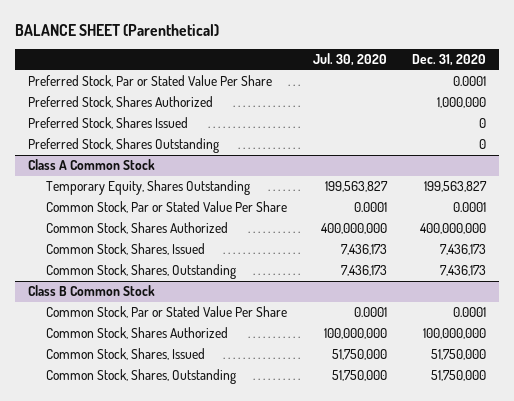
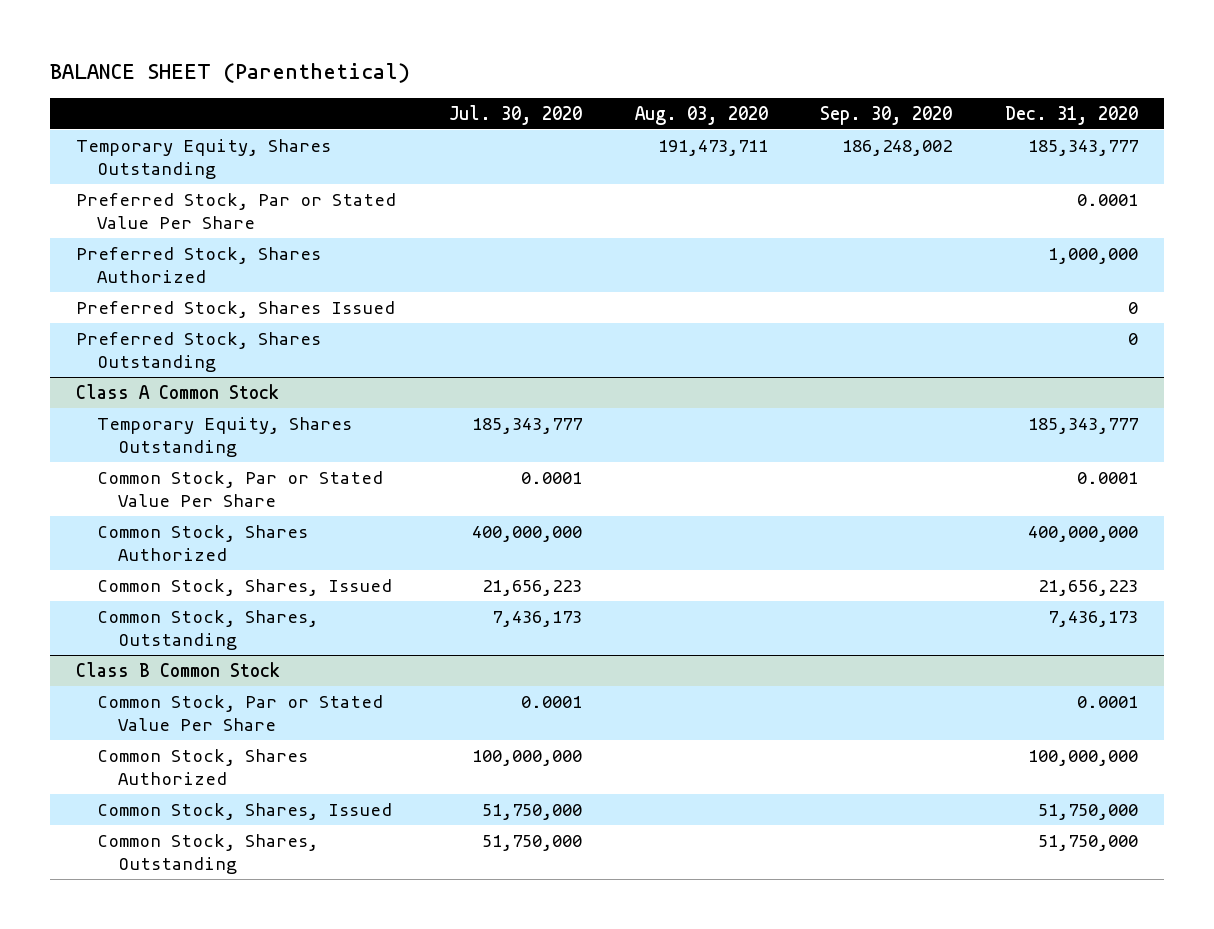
none -> [634,105,768,125] Aug. 03, 2020
none -> [820,105,953,125] Sep. 30, 2020
none -> [76,138,332,180] Temporary Equity, Shares Outstanding
[324,181,388,193] 199,563,827 -> [472,417,583,434] 185,343,777
[423,181,487,193] 199,563,827 -> [1027,417,1138,434] 185,343,777
[340,244,387,256] 7,436,173 -> [482,579,583,596] 21,656,223
[439,244,486,256] 7,436,173 -> [1037,579,1138,596] 21,656,223

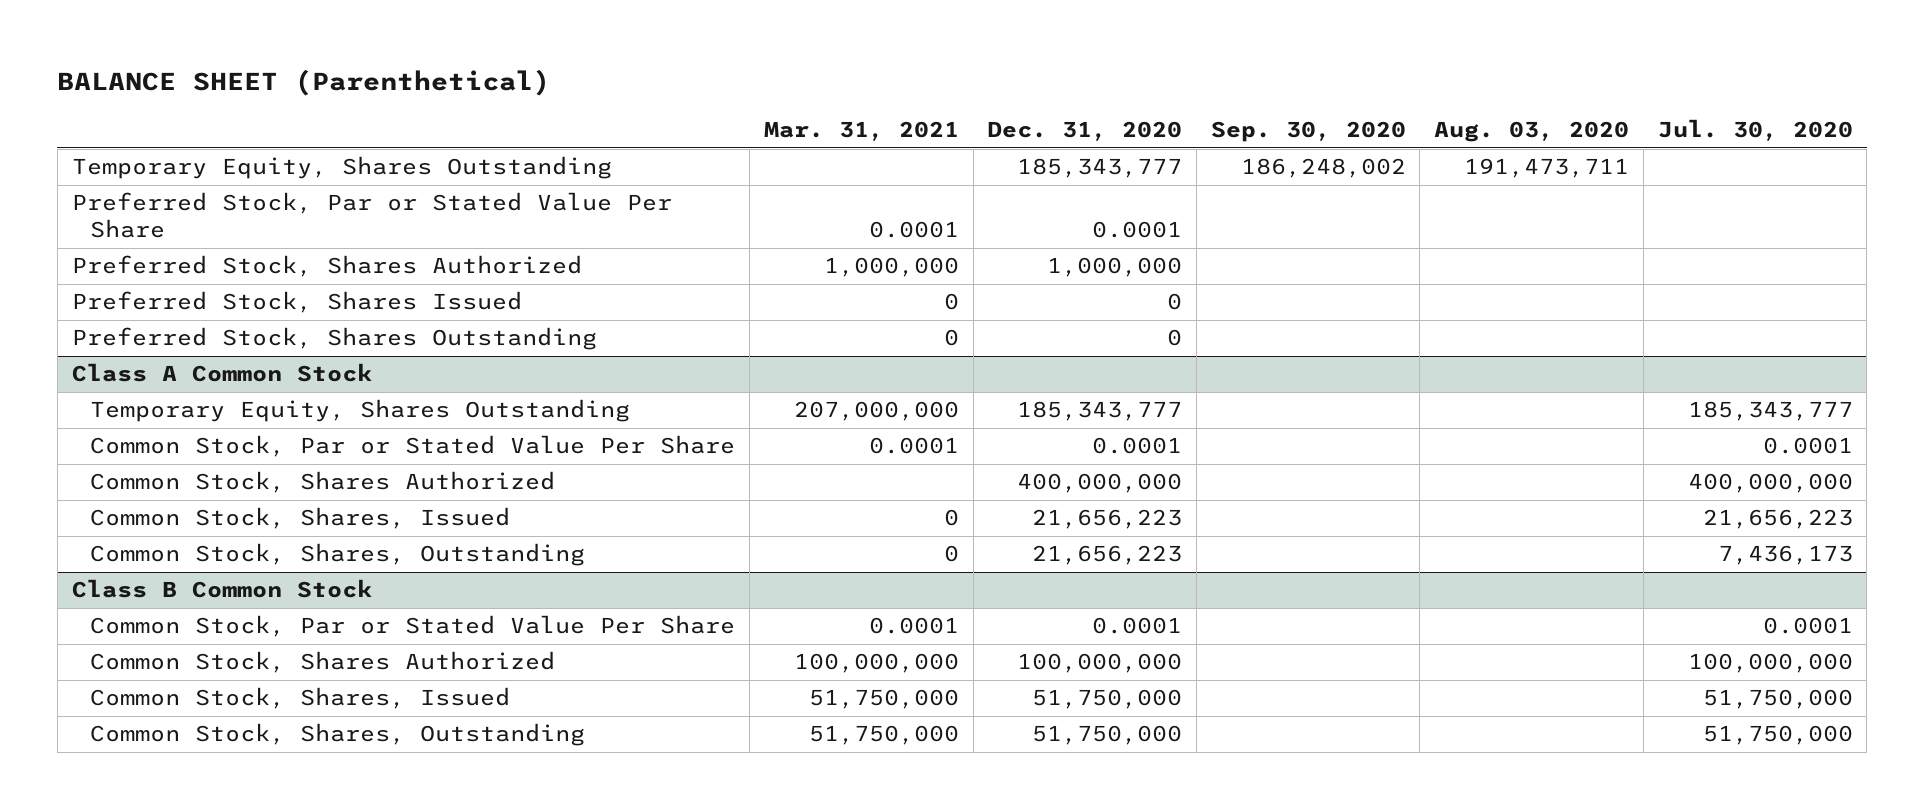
none -> [763,121,959,142] Mar. 31, 2021
[1047,610,1138,627] 7,436,173 -> [1032,545,1183,566] 21,656,223

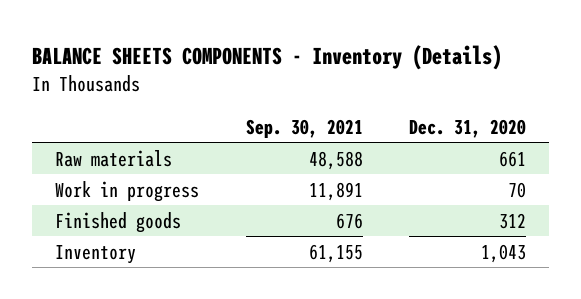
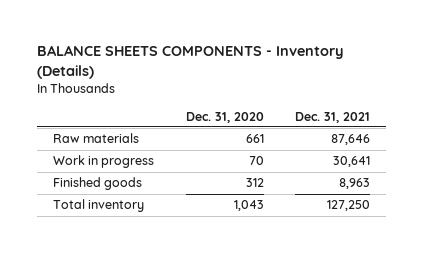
[245,118,363,138] Sep. 30, 2021 -> none
none -> [295,111,371,123] Dec. 31, 2021
[55,244,137,264] Inventory -> [52,199,144,213] Total inventory

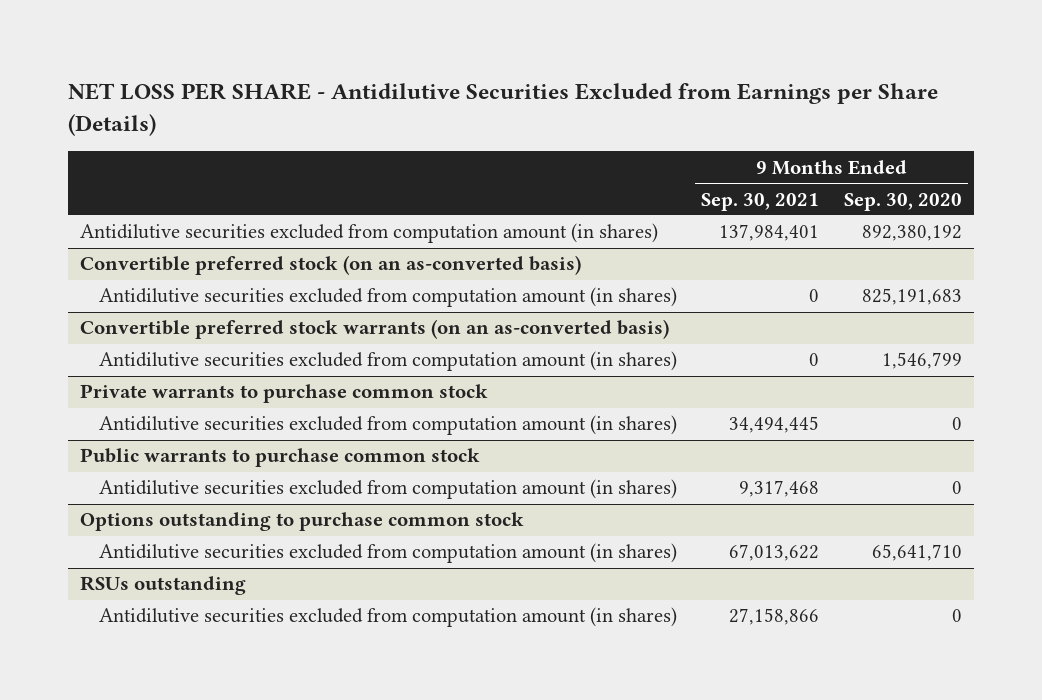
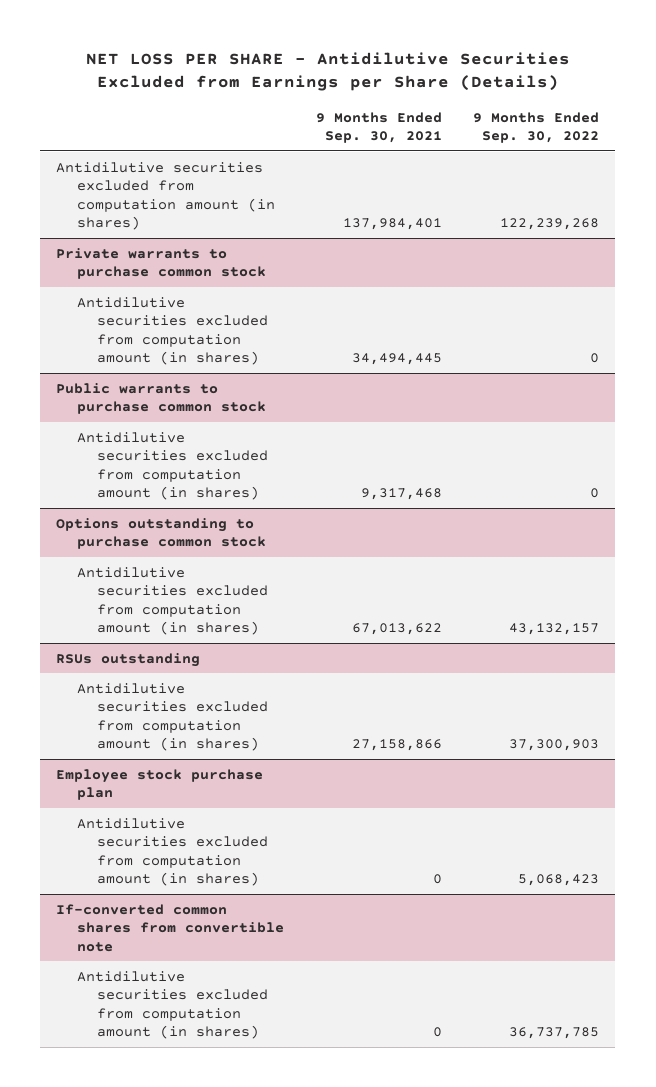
[844,192,963,211] Sep. 30, 2020 -> none
none -> [473,111,600,144] 9 Months Ended Sep. 30, 2022
[80,255,582,276] Convertible preferred stock (on an as-converted basis) -> none
[98,287,677,308] Antidilutive securities excluded from computation amount (in shares) -> none
[80,319,670,340] Convertible preferred stock warrants (on an as-converted basis) -> none
[98,351,677,372] Antidilutive securities excluded from computation amount (in shares) -> none
none -> [56,768,264,801] Employee stock purchase plan
none -> [76,817,269,887] Antidilutive securities excluded from computation amount (in shares)
none -> [56,903,284,952] If-converted common shares from convertible note
none -> [76,970,269,1040] Antidilutive securities excluded from computation amount (in shares)

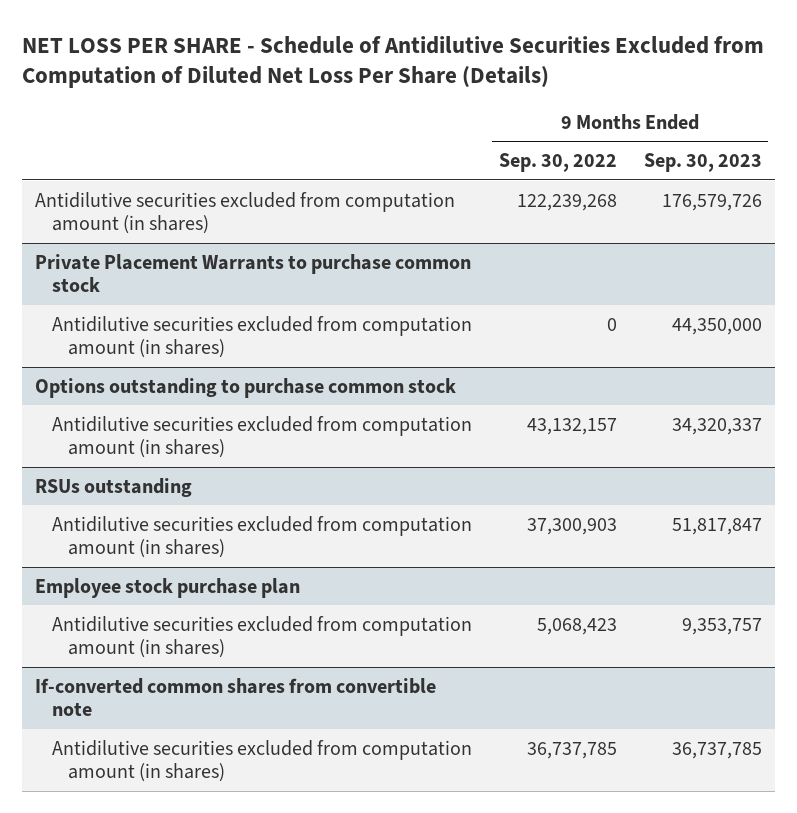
[85,51,570,92] NET LOSS PER SHARE - Antidilutive Securities Excluded from Earnings per Share (Details) -> [21,35,764,89] NET LOSS PER SHARE - Schedule of Antidilutive Securities Excluded from Computation of Diluted Net Loss Per Share (Details)
[315,111,442,144] 9 Months Ended Sep. 30, 2021 -> none
none -> [643,153,762,173] Sep. 30, 2023
[76,296,269,366] Antidilutive securities excluded from computation amount (in shares) -> none
[56,382,266,415] Public warrants to purchase common stock -> none
[56,247,266,280] Private warrants to purchase common stock -> [35,253,472,293] Private Placement Warrants to purchase common stock

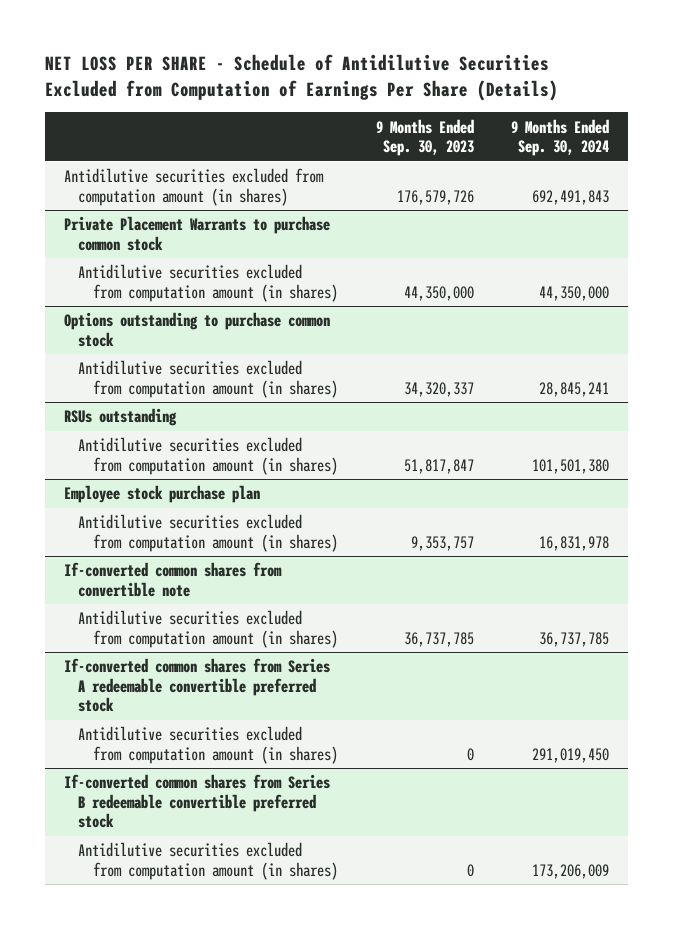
[21,35,764,89] NET LOSS PER SHARE - Schedule of Antidilutive Securities Excluded from Computation of Diluted Net Loss Per Share (Details) -> [44,54,558,101] NET LOSS PER SHARE - Schedule of Antidilutive Securities Excluded from Computation of Earnings Per Share (Details)
[498,153,617,173] Sep. 30, 2022 -> none
none -> [511,118,610,156] 9 Months Ended Sep. 30, 2024
none -> [63,658,330,712] If-converted common shares from Series A redeemable convertible preferred stock
none -> [78,726,338,764] Antidilutive securities excluded from computation amount (in shares)
none -> [63,774,330,828] If-converted common shares from Series B redeemable convertible preferred stock
none -> [78,842,338,880] Antidilutive securities excluded from computation amount (in shares)

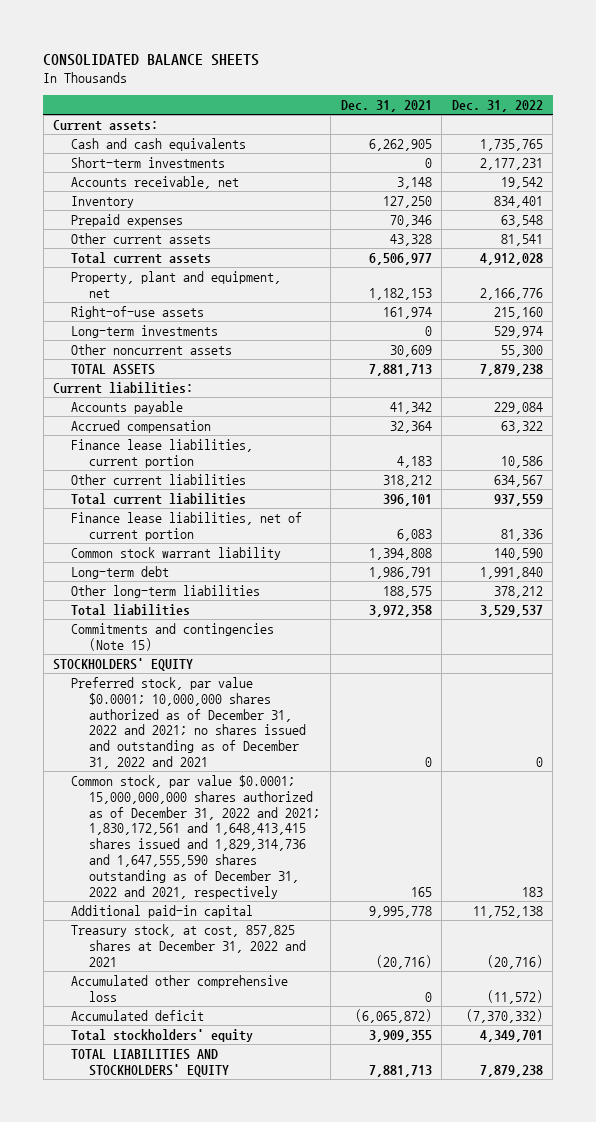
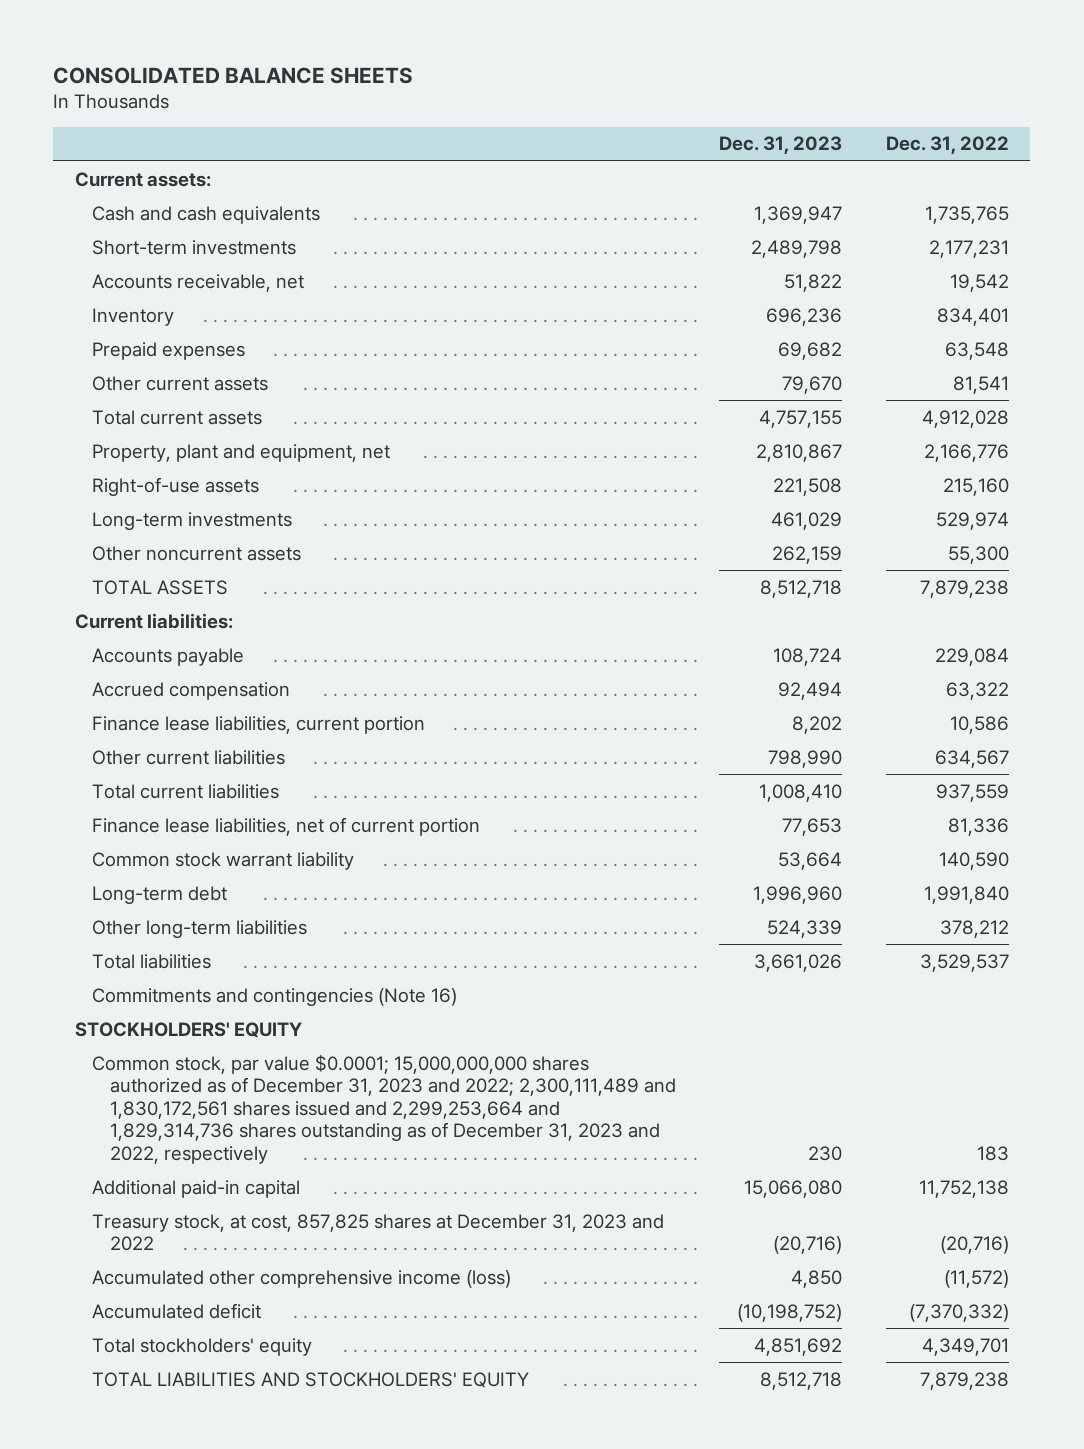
[340,99,432,112] Dec. 31, 2021 -> none
none -> [719,136,843,155] Dec. 31, 2023
[71,622,275,651] Commitments and contingencies (Note 15) -> [92,987,458,1006] Commitments and contingencies (Note 16)
[71,676,307,769] Preferred stock, par value $0.0001; 10,000,000 shares authorized as of December 31, 2022 and 2021; no shares issued and outstanding as of December 31, 2022 and 2021 -> none
[71,774,321,899] Common stock, par value $0.0001; 15,000,000,000 shares authorized as of December 31, 2022 and 2021; 1,830,172,561 and 1,648,413,415 shares issued and 1,829,314,736 and 1,647,555,590 shares outstanding as of December 31, 2022 and 2021, respectively -> [92,1053,676,1164] Common stock, par value $0.0001; 15,000,000,000 shares authorized as of December 31, 2023 and 2022; 2,300,111,489 and 1,830,172,561 shares issued and 2,299,253,664 and 1,829,314,736 shares outstanding as of December 31, 2023 and 2022, respectively
[71,923,307,967] Treasury stock, at cost, 857,825 shares at December 31, 2022 and 2021 -> [92,1213,665,1252] Treasury stock, at cost, 857,825 shares at December 31, 2023 and 2022
[71,974,289,1002] Accumulated other comprehensive loss -> [92,1269,512,1288] Accumulated other comprehensive income (loss)

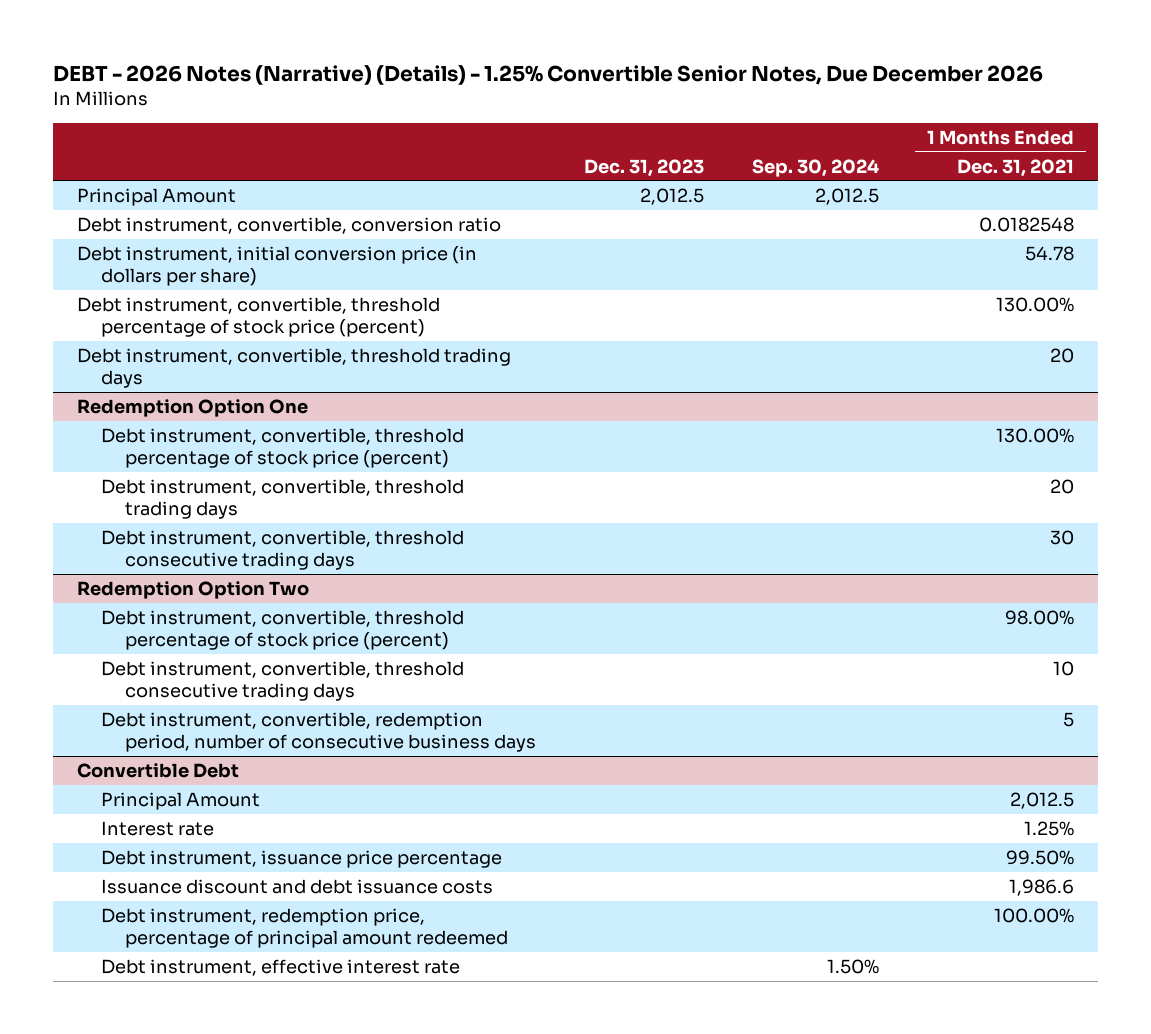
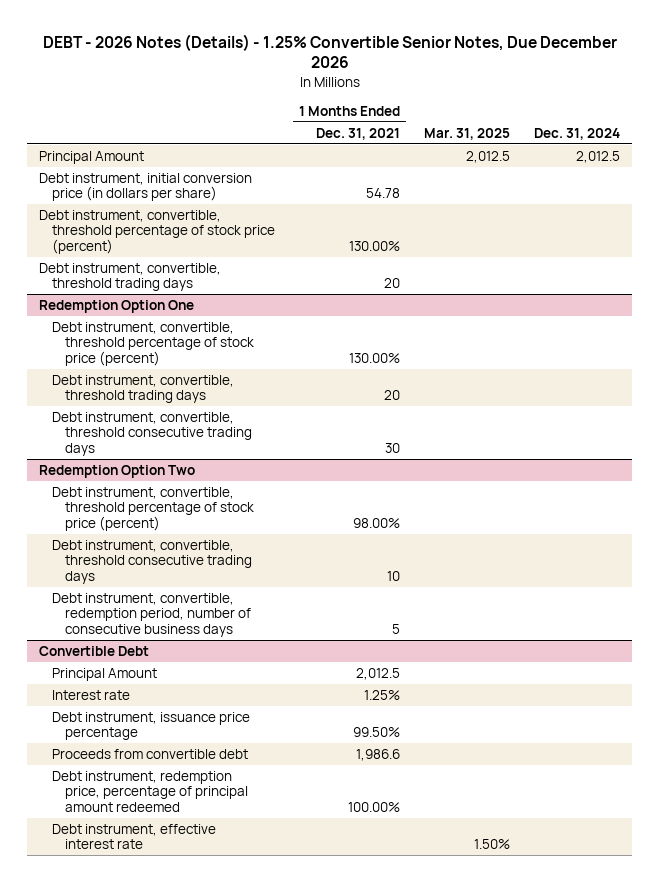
[52,64,1043,85] DEBT - 2026 Notes (Narrative) (Details) - 1.25% Convertible Senior Notes, Due December 2026 -> [42,33,617,69] DEBT - 2026 Notes (Details) - 1.25% Convertible Senior Notes, Due December 2026
[584,158,705,177] Dec. 31, 2023 -> none
[752,158,880,177] Sep. 30, 2024 -> none
none -> [424,127,511,140] Mar. 31, 2025
none -> [534,127,621,140] Dec. 31, 2024
[76,216,501,234] Debt instrument, convertible, conversion ratio -> none
[100,878,493,894] Issuance discount and debt issuance costs -> [52,748,249,759] Proceeds from convertible debt

